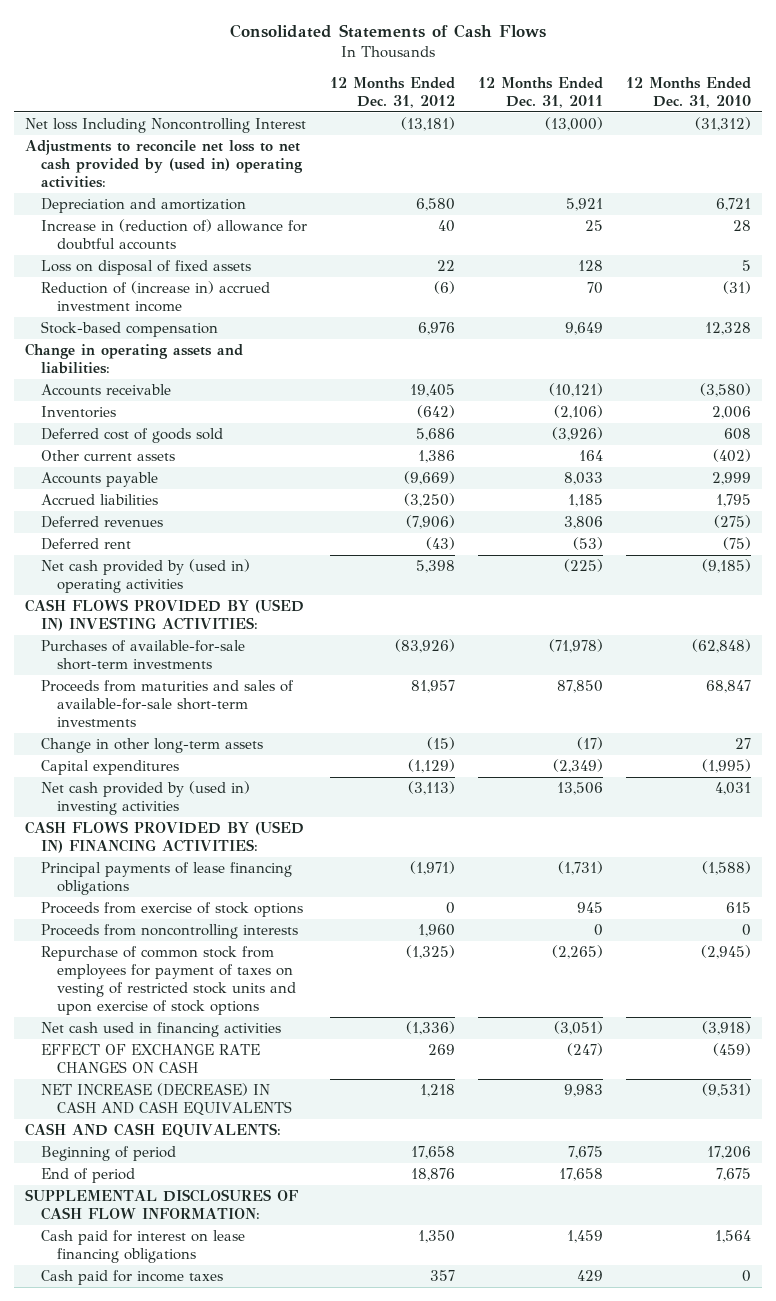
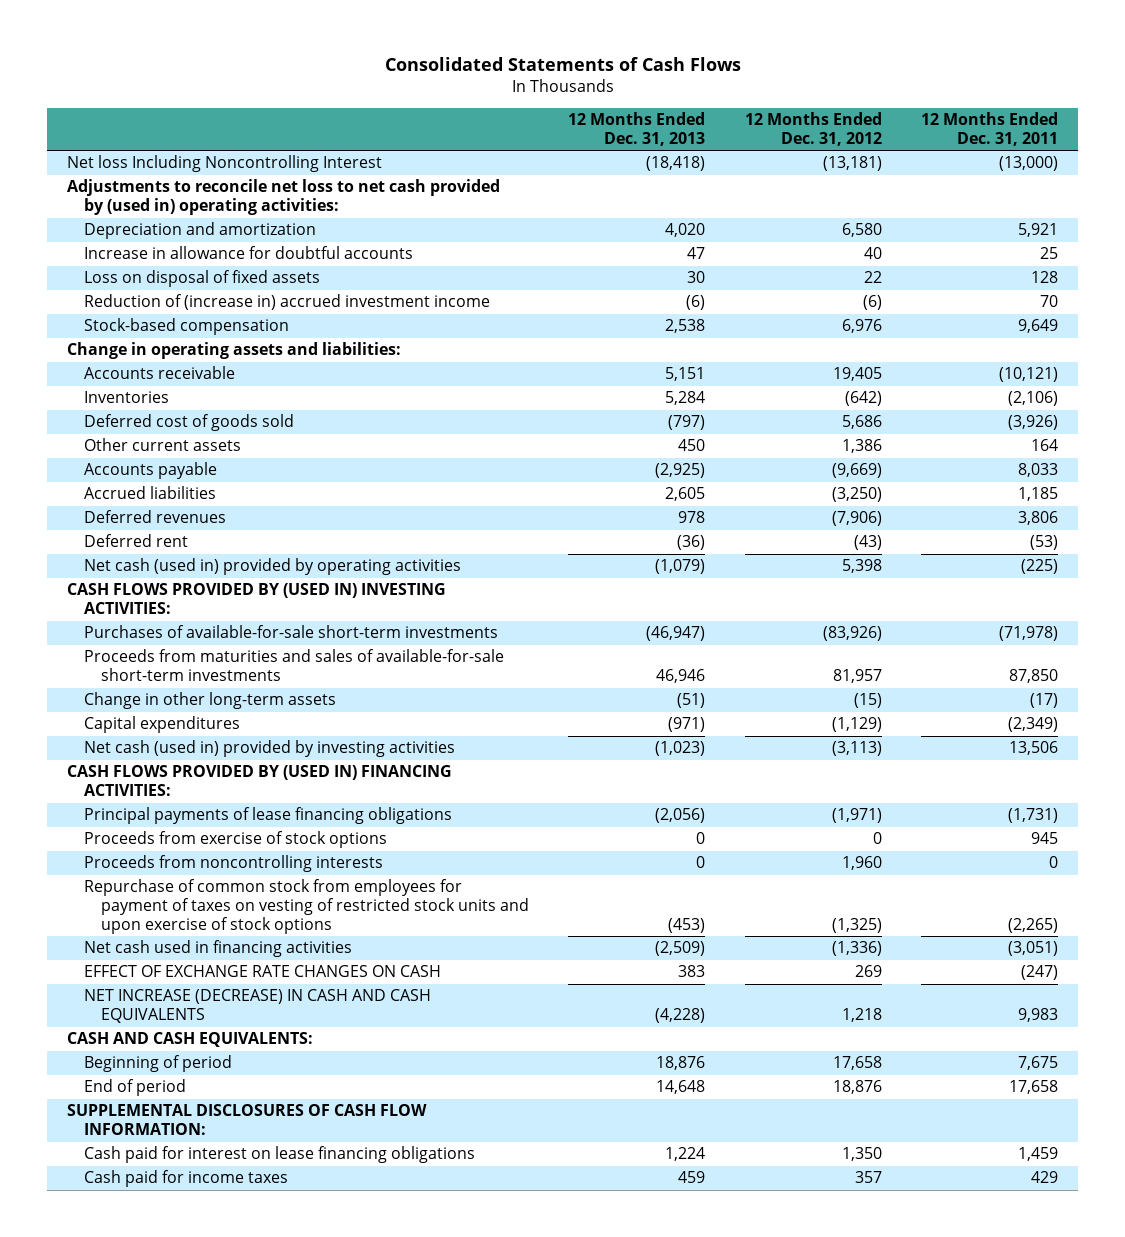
[625,77,751,108] 12 Months Ended Dec. 31, 2010 -> none
none -> [568,112,706,146] 12 Months Ended Dec. 31, 2013
[41,219,308,251] Increase in (reduction of) allowance for doubtful accounts -> [84,246,414,260] Increase in allowance for doubtful accounts
[41,559,251,594] Net cash provided by (used in) operating activities -> [84,558,462,576] Net cash (used in) provided by operating activities
[41,781,251,816] Net cash provided by (used in) investing activities -> [84,740,456,758] Net cash (used in) provided by investing activities

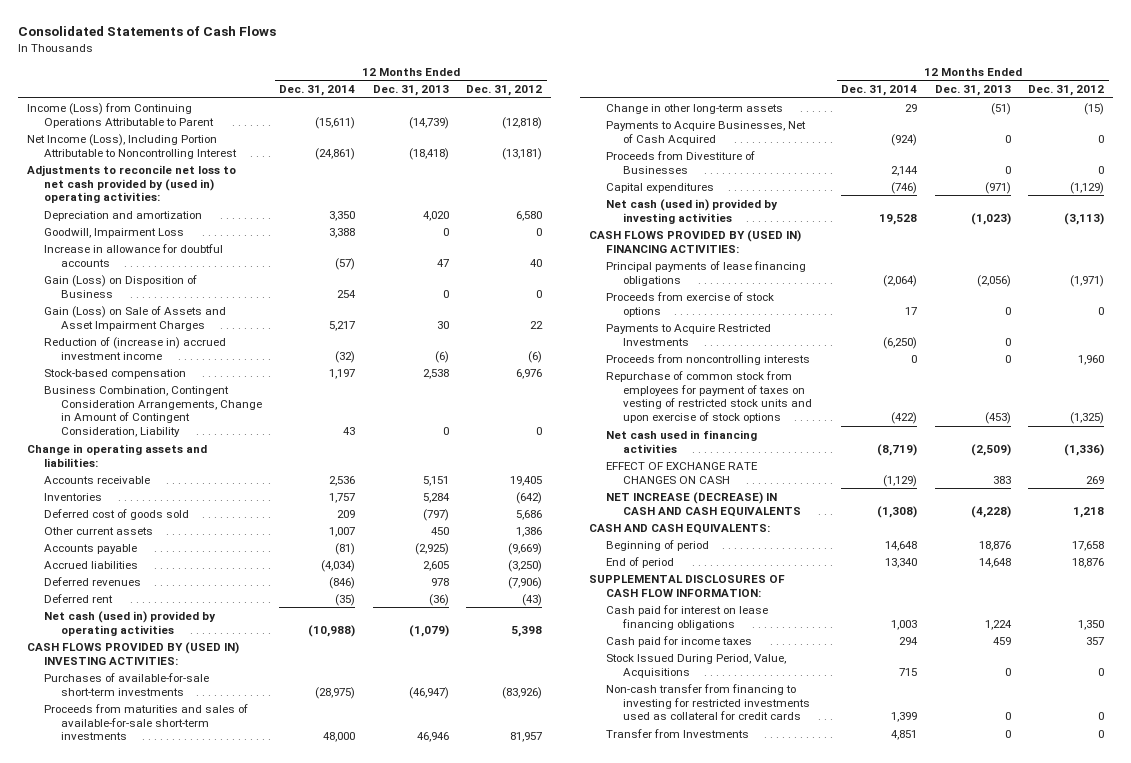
[921,112,1059,146] 12 Months Ended Dec. 31, 2011 -> none
none -> [279,85,356,97] Dec. 31, 2014
none -> [26,102,214,128] Income (Loss) from Continuing Operations Attributable to Parent
[66,155,382,173] Net loss Including Noncontrolling Interest -> [26,133,237,159] Net Income (Loss), Including Portion Attributable to Noncontrolling Interest
none -> [43,227,184,238] Goodwill, Impairment Loss
none -> [43,274,197,298] Gain (Loss) on Disposition of Business
[84,270,321,288] Loss on disposal of fixed assets -> [43,305,226,331] Gain (Loss) on Sale of Assets and Asset Impairment Charges
none -> [43,385,262,438] Business Combination, Contingent Consideration Arrangements, Change in Amount of Contingent Consideration, Liability
none -> [605,120,806,145] Payments to Acquire Businesses, Net of Cash Acquired
none -> [605,150,755,174] Proceeds from Divestiture of Businesses
none -> [605,323,771,346] Payments to Acquire Restricted Investments
none -> [605,653,786,678] Stock Issued During Period, Value, Acquisitions
none -> [605,683,810,721] Non-cash transfer from financing to investing for restricted investments used as collateral for credit cards
none -> [605,728,749,738] Transfer from Investments

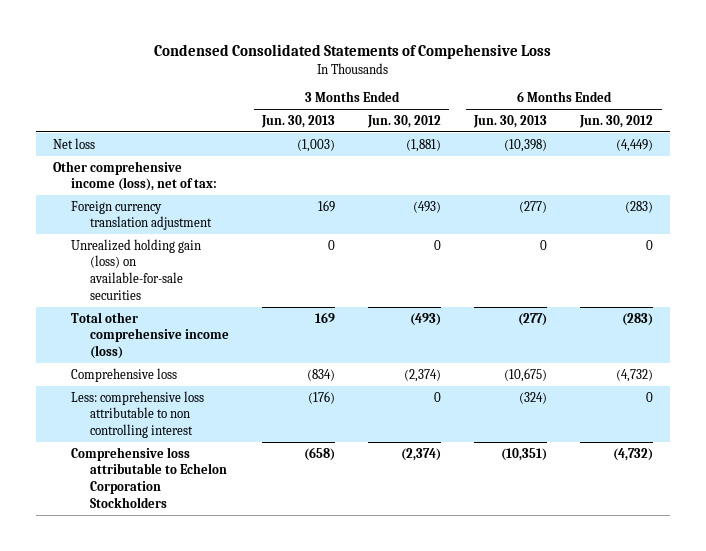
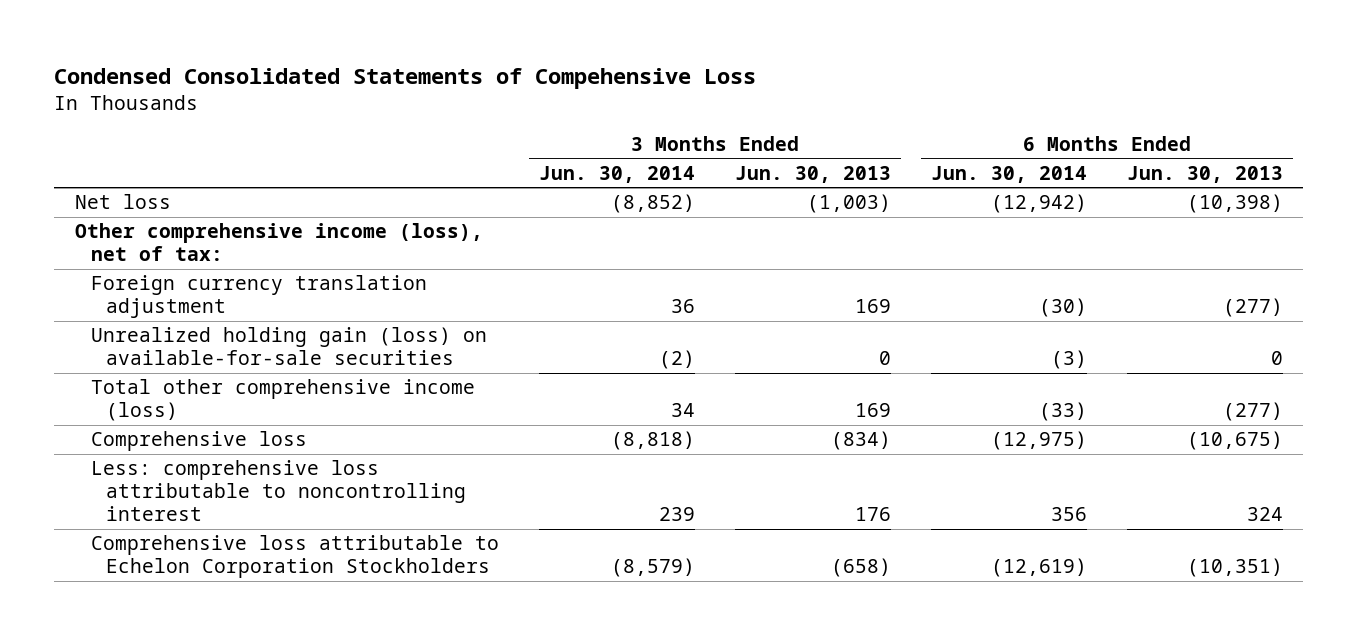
[367,114,442,128] Jun. 30, 2012 -> none
[579,114,654,128] Jun. 30, 2012 -> none
none -> [538,165,695,183] Jun. 30, 2014
none -> [930,165,1087,183] Jun. 30, 2014
[71,390,205,439] Less: comprehensive loss attributable to non controlling interest -> [90,460,467,522] Less: comprehensive loss attributable to noncontrolling interest
[308,390,336,404] (176) -> [854,507,891,522] 176
[519,391,548,404] (324) -> [1246,507,1283,522] 324

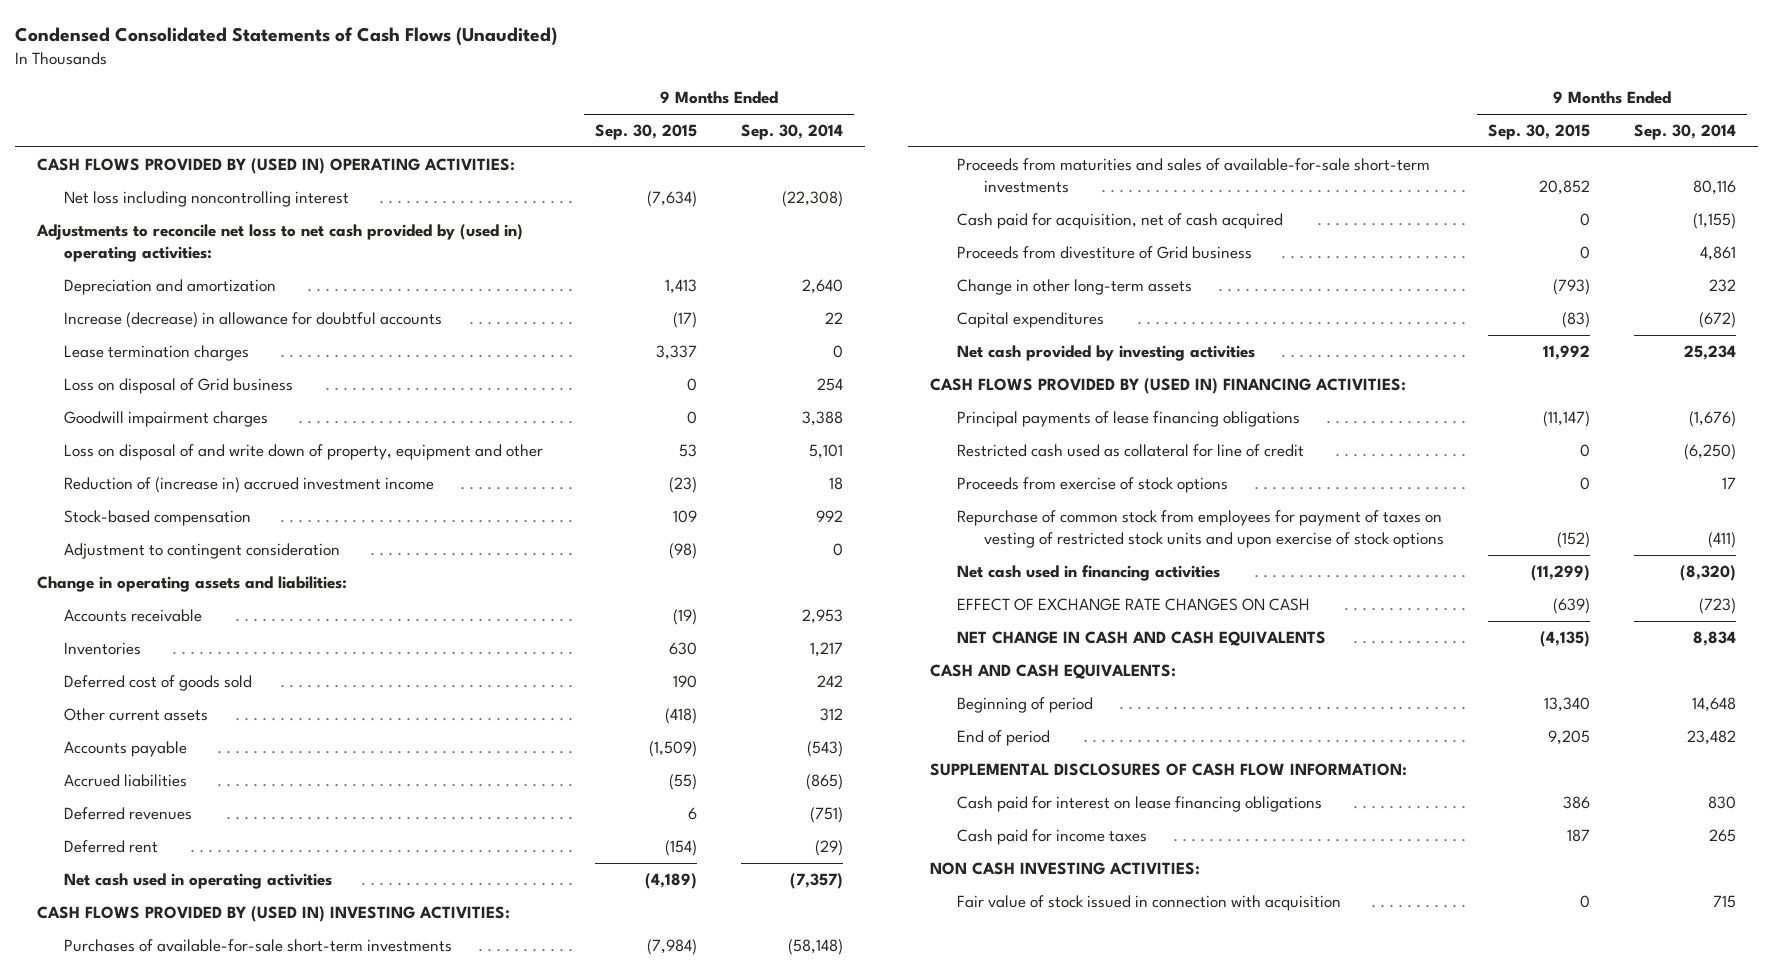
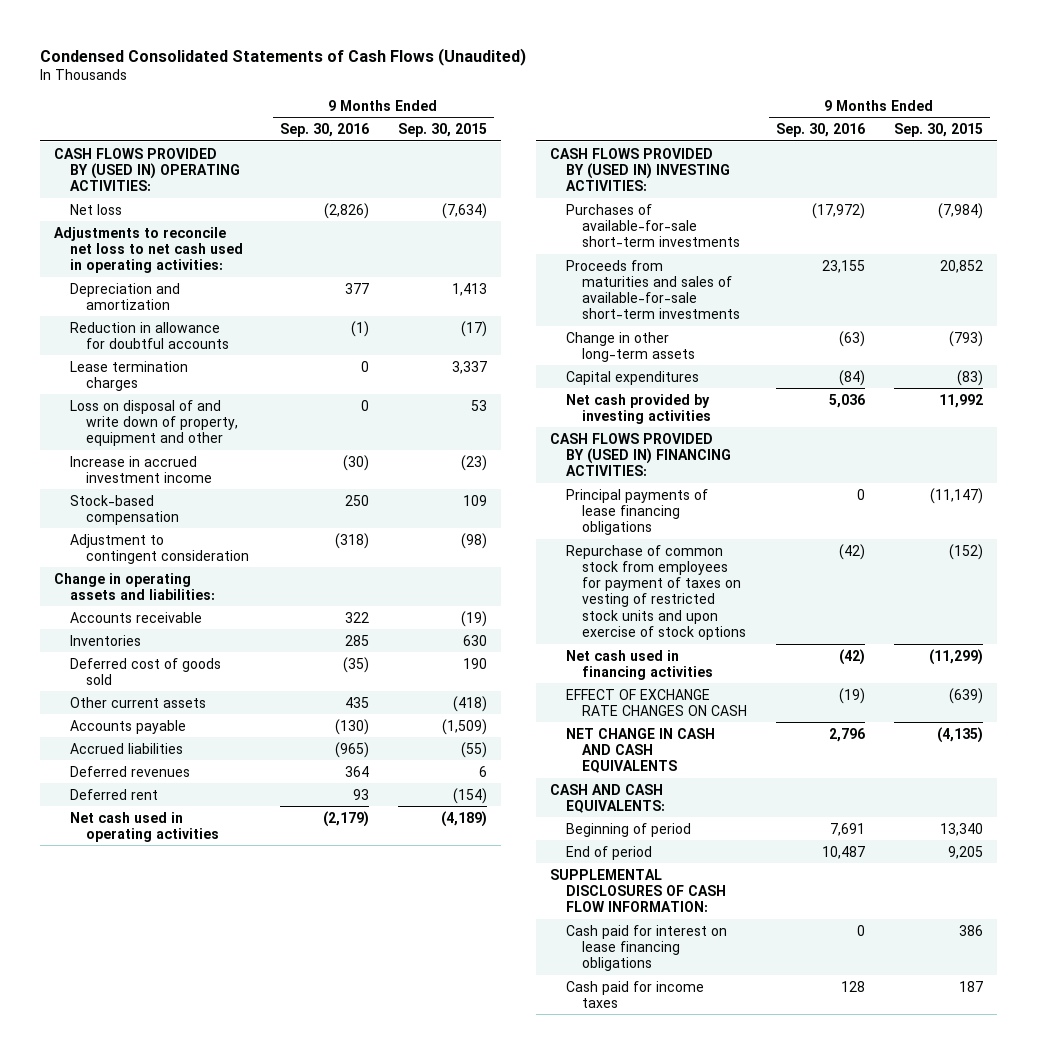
[741,123,844,140] Sep. 30, 2014 -> none
none -> [280,122,370,137] Sep. 30, 2016
[64,190,350,207] Net loss including noncontrolling interest -> [70,203,123,215] Net loss
[36,223,524,262] Adjustments to reconcile net loss to net cash provided by (used in) operating activities: -> [54,226,244,274] Adjustments to reconcile net loss to net cash used in operating activities:
[64,311,443,328] Increase (decrease) in allowance for doubtful accounts -> [70,321,230,349] Reduction in allowance for doubtful accounts
[64,377,294,394] Loss on disposal of Grid business -> none
[64,410,269,427] Goodwill impairment charges -> none
[64,476,435,493] Reduction of (increase in) accrued investment income -> [70,455,213,483] Increase in accrued investment income
[956,212,1283,229] Cash paid for acquisition, net of cash acquired -> none
[956,245,1252,259] Proceeds from divestiture of Grid business -> none
[956,443,1304,457] Restricted cash used as collateral for line of credit -> none
[956,476,1228,493] Proceeds from exercise of stock options -> none
[929,861,1200,875] NON CASH INVESTING ACTIVITIES: -> none
[956,894,1341,911] Fair value of stock issued in connection with acquisition -> none

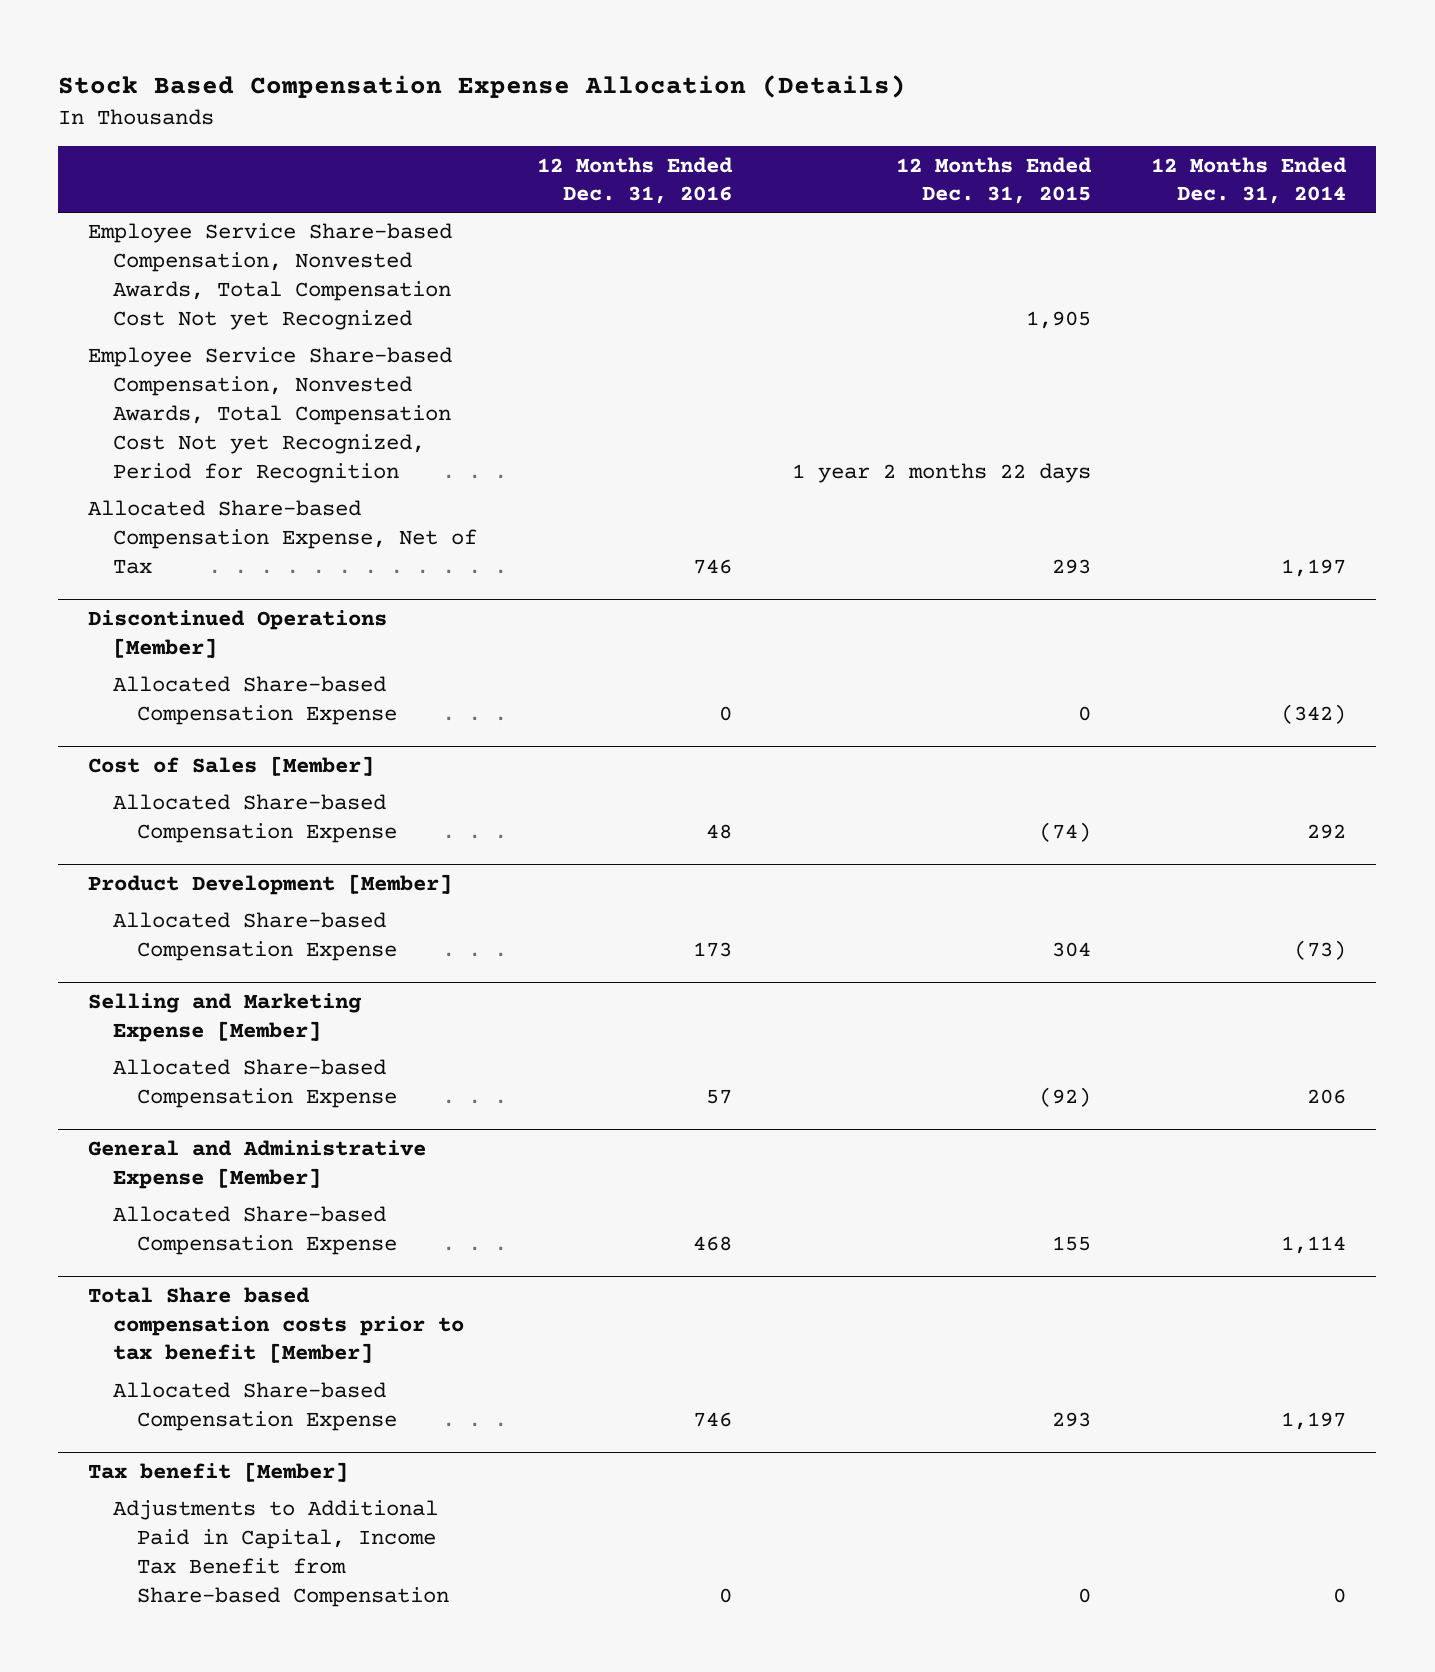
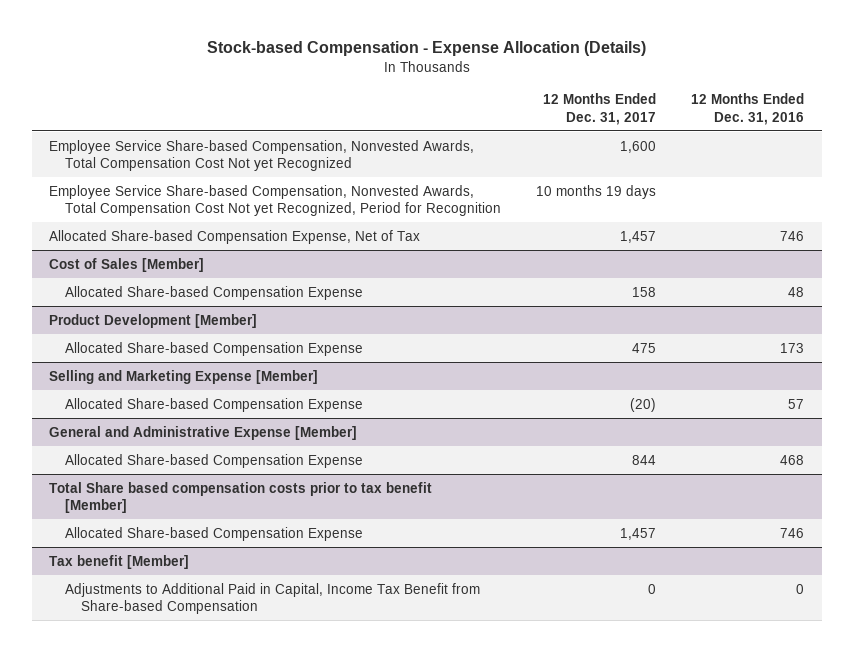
[58,75,907,99] Stock Based Compensation Expense Allocation (Details) -> [206,41,646,57] Stock-based Compensation - Expense Allocation (Details)
[896,156,1093,205] 12 Months Ended Dec. 31, 2015 -> none
[1151,156,1348,205] 12 Months Ended Dec. 31, 2014 -> none
none -> [543,93,657,125] 12 Months Ended Dec. 31, 2017
[88,609,388,658] Discontinued Operations [Member] -> none
[112,676,398,726] Allocated Share-based Compensation Expense -> none

